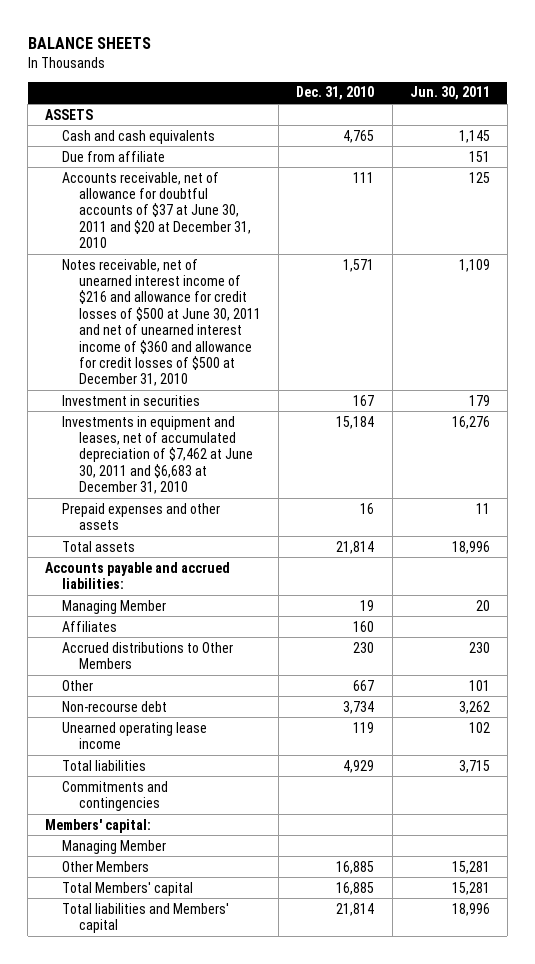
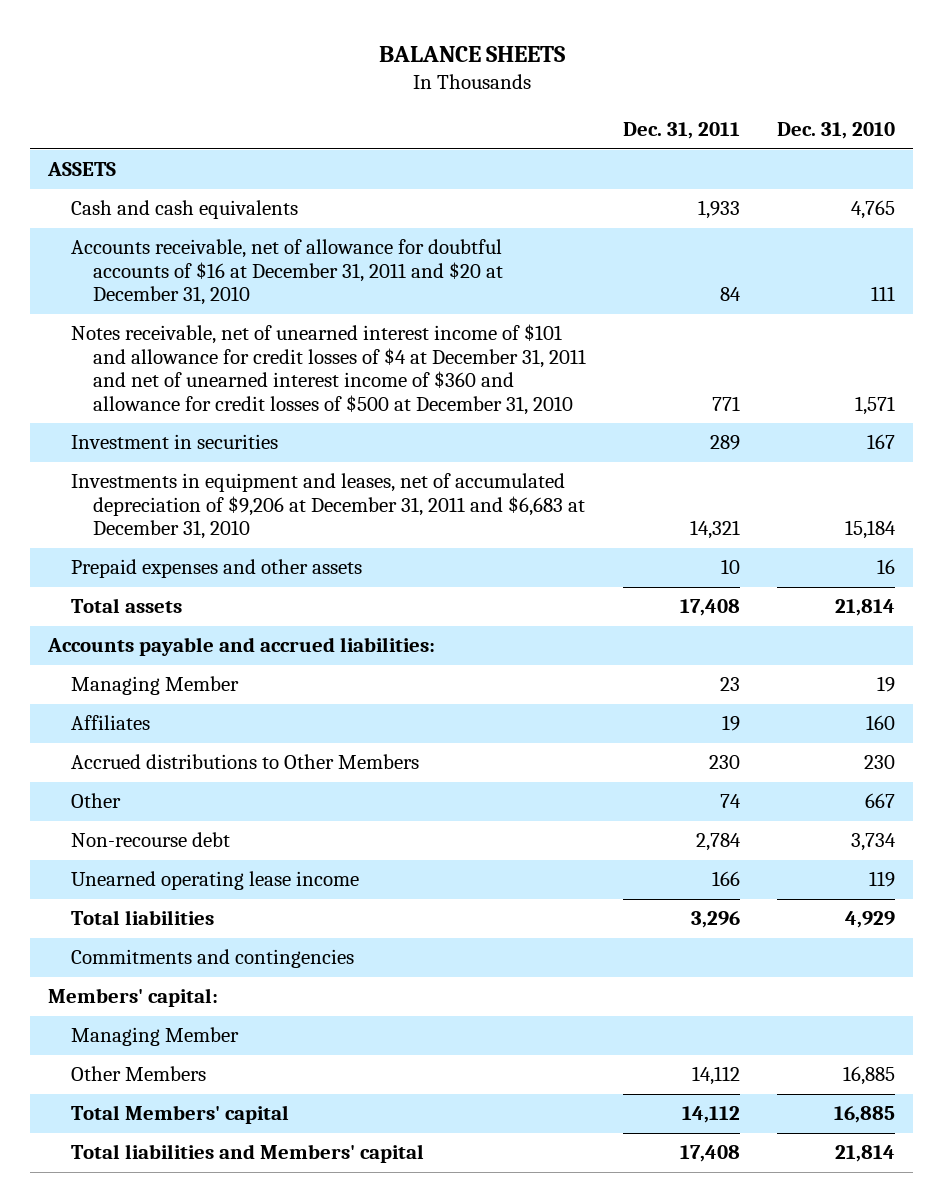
[409,86,490,101] Jun. 30, 2011 -> none
none -> [623,121,741,139] Dec. 31, 2011
[62,150,166,162] Due from affiliate -> none
[62,171,252,249] Accounts receivable, net of allowance for doubtful accounts of $37 at June 30, 2011 and $20 at December 31, 2010 -> [70,239,504,306] Accounts receivable, net of allowance for doubtful accounts of $16 at December 31, 2011 and $20 at December 31, 2010
[62,258,262,387] Notes receivable, net of unearned interest income of $216 and allowance for credit losses of $500 at June 30, 2011 and net of unearned interest income of $360 and allowance for credit losses of $500 at December 31, 2010 -> [70,324,587,415] Notes receivable, net of unearned interest income of $101 and allowance for credit losses of $4 at December 31, 2011 and net of unearned interest income of $360 and allowance for credit losses of $500 at December 31, 2010
[62,415,254,495] Investments in equipment and leases, net of accumulated depreciation of $7,462 at June 30, 2011 and $6,683 at December 31, 2010 -> [70,473,586,540] Investments in equipment and leases, net of accumulated depreciation of $9,206 at December 31, 2011 and $6,683 at December 31, 2010

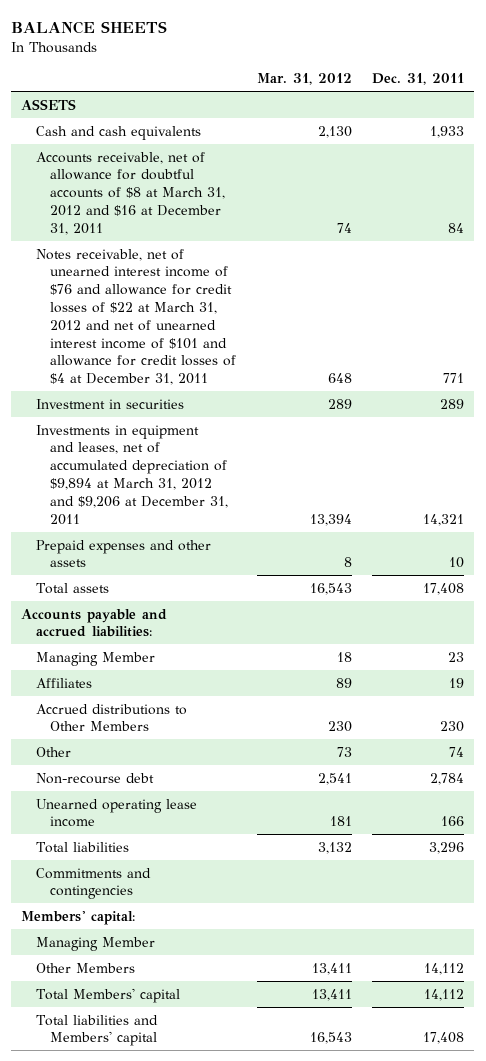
[777,121,896,139] Dec. 31, 2010 -> none
none -> [256,73,352,86] Mar. 31, 2012
[70,239,504,306] Accounts receivable, net of allowance for doubtful accounts of $16 at December 31, 2011 and $20 at December 31, 2010 -> [35,151,226,235] Accounts receivable, net of allowance for doubtful accounts of $8 at March 31, 2012 and $16 at December 31, 2011
[70,324,587,415] Notes receivable, net of unearned interest income of $101 and allowance for credit losses of $4 at December 31, 2011 and net of unearned interest income of $360 and allowance for credit losses of $500 at December 31, 2010 -> [35,248,237,386] Notes receivable, net of unearned interest income of $76 and allowance for credit losses of $22 at March 31, 2012 and net of unearned interest income of $101 and allowance for credit losses of $4 at December 31, 2011
[70,473,586,540] Investments in equipment and leases, net of accumulated depreciation of $9,206 at December 31, 2011 and $6,683 at December 31, 2010 -> [35,424,229,525] Investments in equipment and leases, net of accumulated depreciation of $9,894 at March 31, 2012 and $9,206 at December 31, 2011

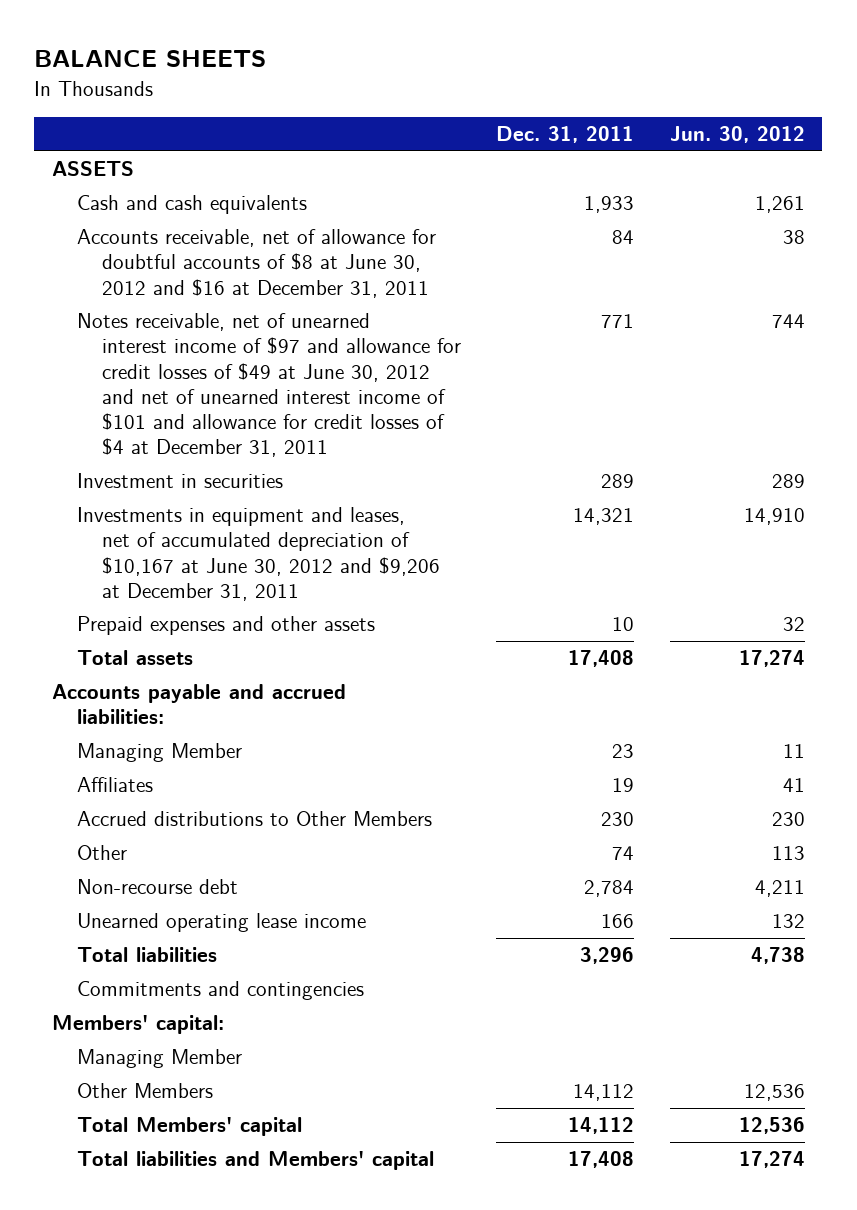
[256,73,352,86] Mar. 31, 2012 -> none
none -> [669,126,805,144] Jun. 30, 2012
[35,151,226,235] Accounts receivable, net of allowance for doubtful accounts of $8 at March 31, 2012 and $16 at December 31, 2011 -> [77,229,437,298] Accounts receivable, net of allowance for doubtful accounts of $8 at June 30, 2012 and $16 at December 31, 2011
[35,248,237,386] Notes receivable, net of unearned interest income of $76 and allowance for credit losses of $22 at March 31, 2012 and net of unearned interest income of $101 and allowance for credit losses of $4 at December 31, 2011 -> [77,313,462,458] Notes receivable, net of unearned interest income of $97 and allowance for credit losses of $49 at June 30, 2012 and net of unearned interest income of $101 and allowance for credit losses of $4 at December 31, 2011
[35,424,229,525] Investments in equipment and leases, net of accumulated depreciation of $9,894 at March 31, 2012 and $9,206 at December 31, 2011 -> [77,507,441,601] Investments in equipment and leases, net of accumulated depreciation of $10,167 at June 30, 2012 and $9,206 at December 31, 2011

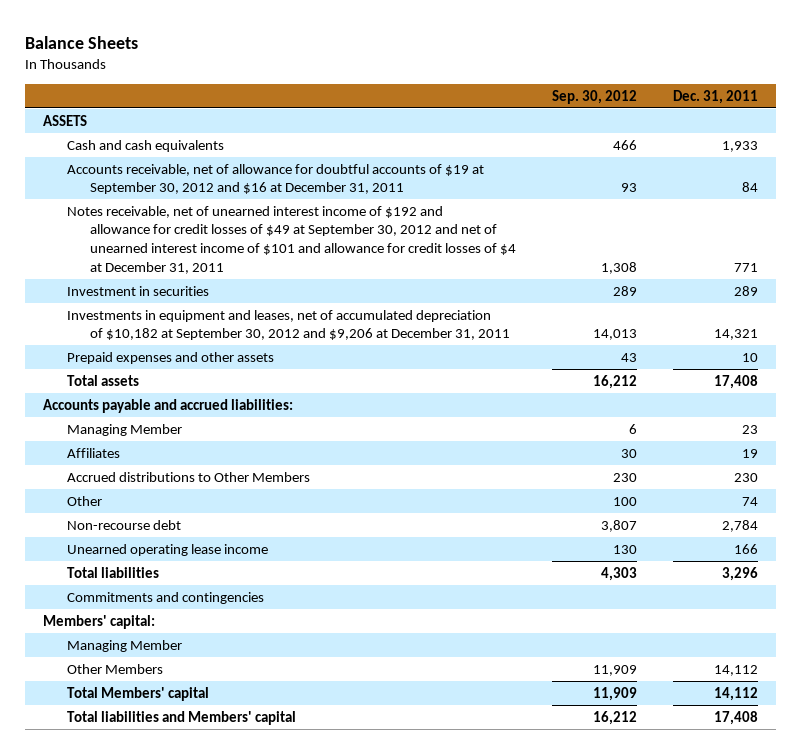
[34,50,267,68] BALANCE SHEETS -> [25,35,139,49] Balance Sheets
[669,126,805,144] Jun. 30, 2012 -> none
none -> [552,89,638,104] Sep. 30, 2012
[77,229,437,298] Accounts receivable, net of allowance for doubtful accounts of $8 at June 30, 2012 and $16 at December 31, 2011 -> [66,163,484,195] Accounts receivable, net of allowance for doubtful accounts of $19 at September 30, 2012 and $16 at December 31, 2011
[77,313,462,458] Notes receivable, net of unearned interest income of $97 and allowance for credit losses of $49 at June 30, 2012 and net of unearned interest income of $101 and allowance for credit losses of $4 at December 31, 2011 -> [66,205,517,274] Notes receivable, net of unearned interest income of $192 and allowance for credit losses of $49 at September 30, 2012 and net of unearned interest income of $101 and allowance for credit losses of $4 at December 31, 2011
[77,507,441,601] Investments in equipment and leases, net of accumulated depreciation of $10,167 at June 30, 2012 and $9,206 at December 31, 2011 -> [66,309,511,341] Investments in equipment and leases, net of accumulated depreciation of $10,182 at September 30, 2012 and $9,206 at December 31, 2011

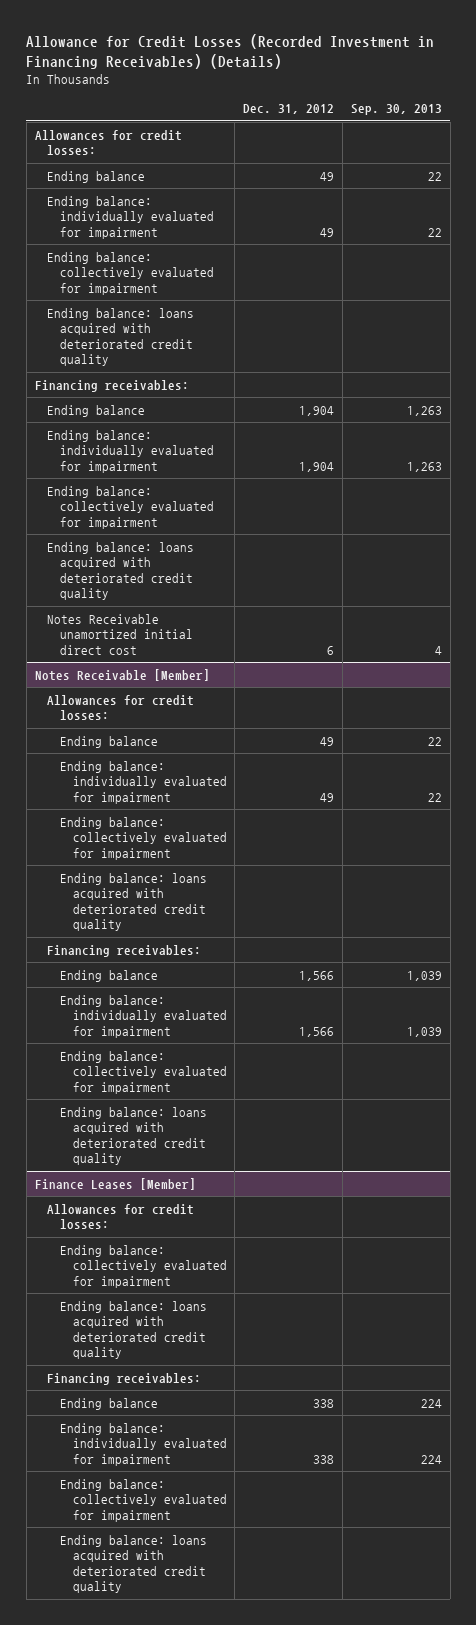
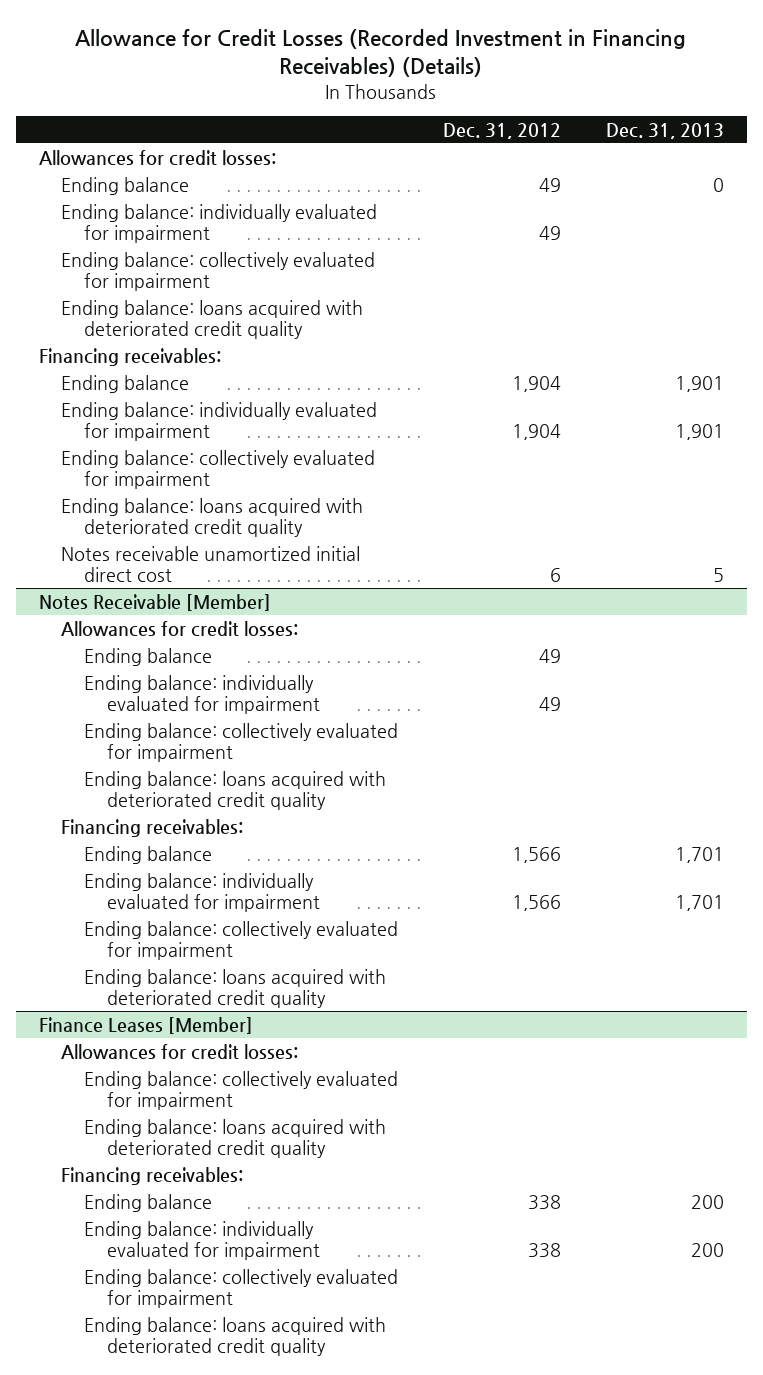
[350,104,442,116] Sep. 30, 2013 -> none
none -> [606,122,725,139] Dec. 31, 2013
[47,613,193,655] Notes Receivable unamortized initial direct cost -> [61,545,361,583] Notes receivable unamortized initial direct cost

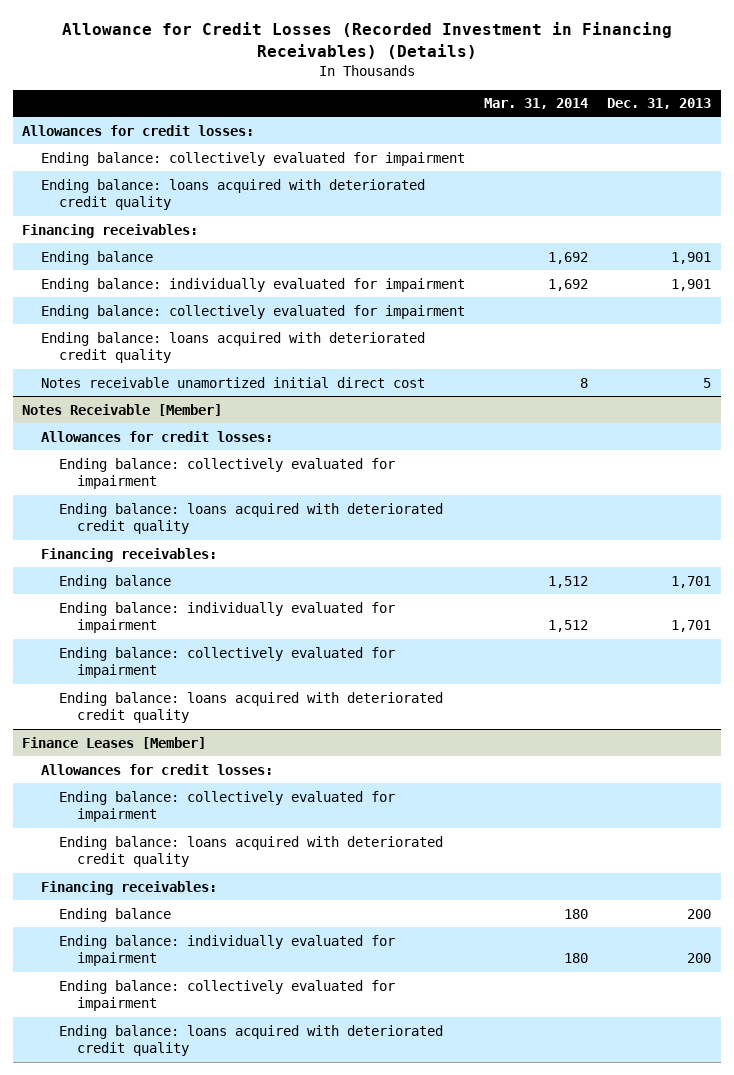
[443,122,562,139] Dec. 31, 2012 -> none
none -> [483,98,588,110] Mar. 31, 2014
[61,176,190,195] Ending balance -> none
[61,203,378,244] Ending balance: individually evaluated for impairment -> none
[84,647,213,666] Ending balance -> none
[84,674,320,715] Ending balance: individually evaluated for impairment -> none

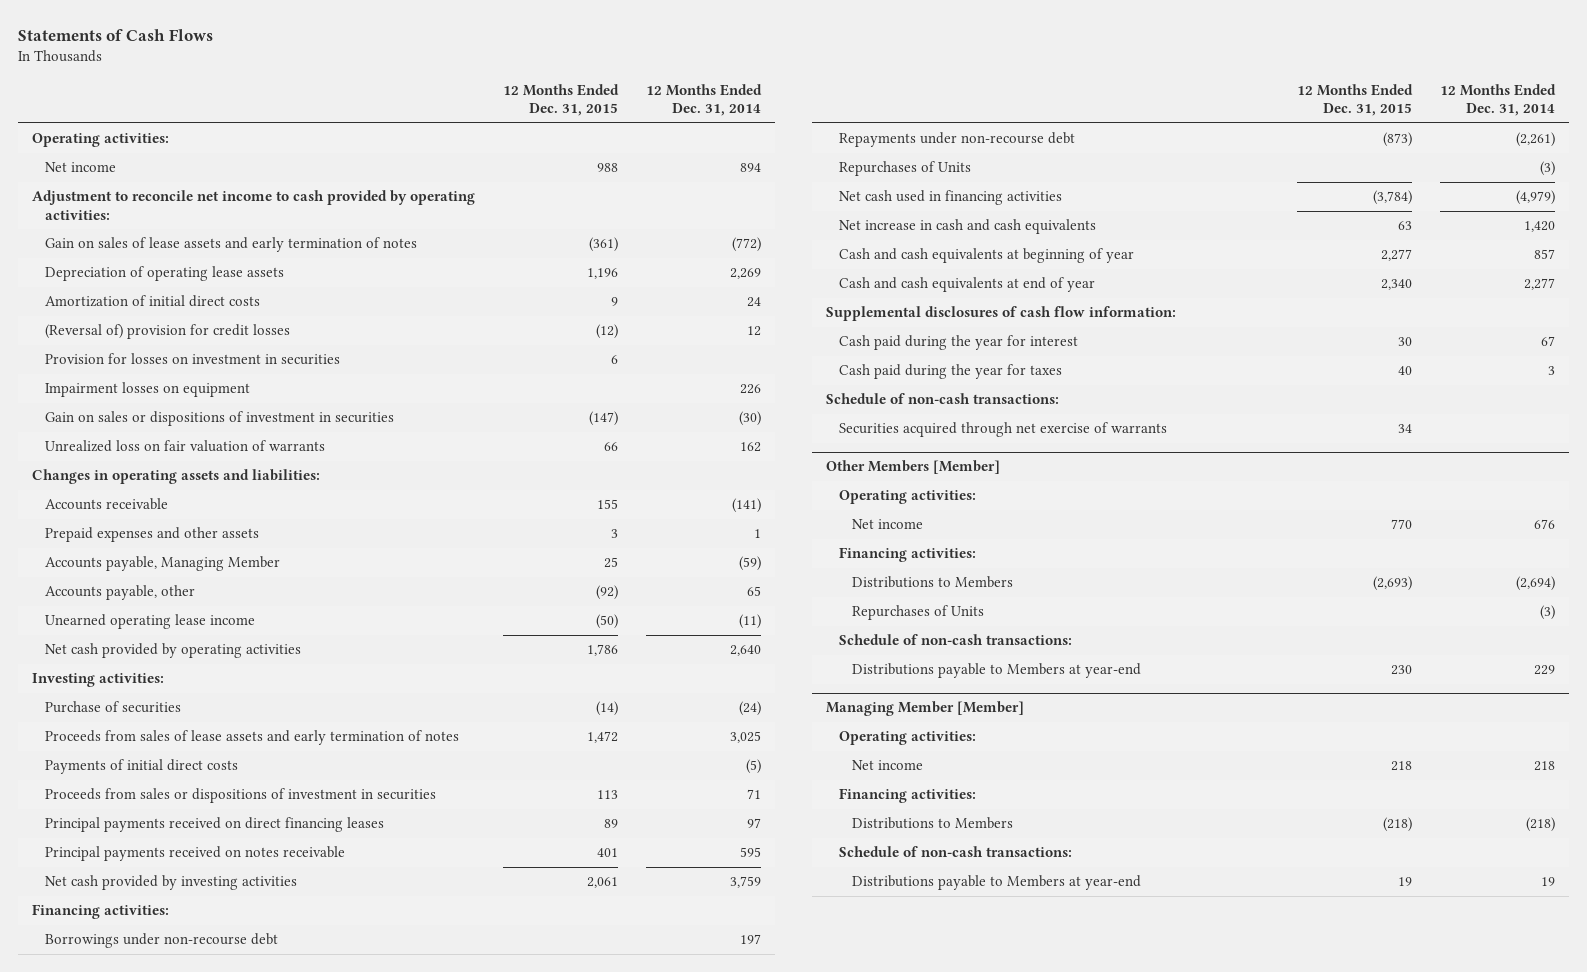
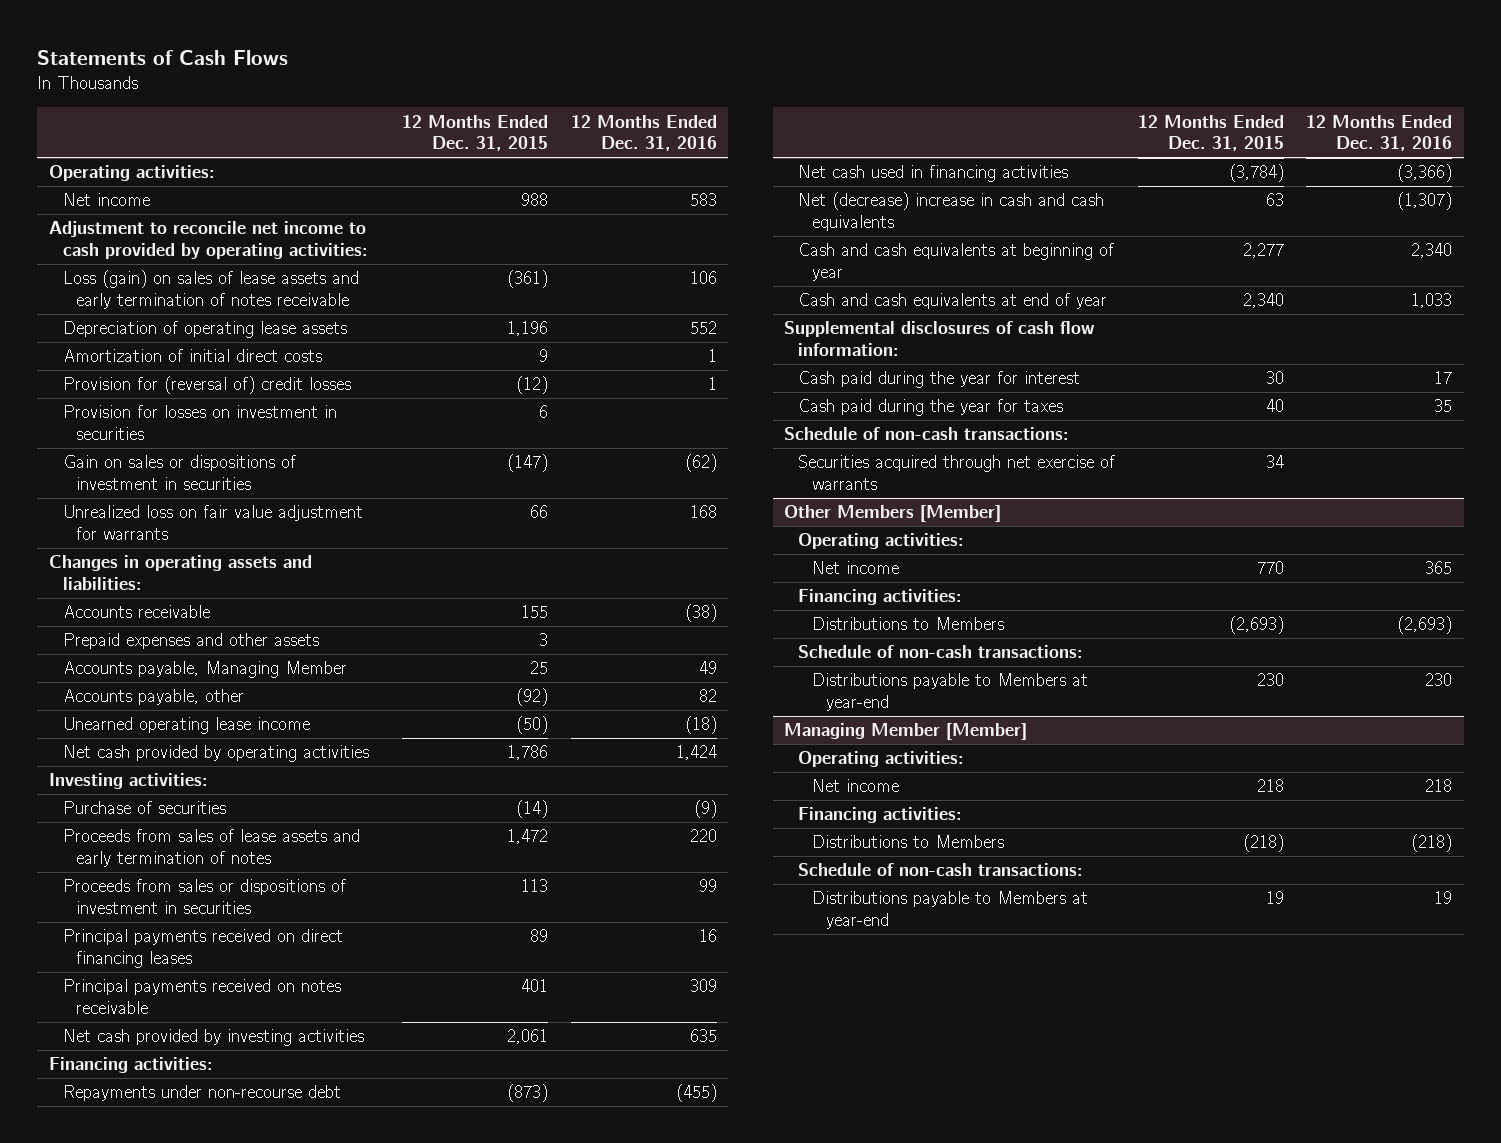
[645,83,762,117] 12 Months Ended Dec. 31, 2014 -> none
none -> [570,114,717,152] 12 Months Ended Dec. 31, 2016
[45,237,418,253] Gain on sales of lease assets and early termination of notes -> [62,270,359,309] Loss (gain) on sales of lease assets and early termination of notes receivable
[45,324,291,340] (Reversal of) provision for credit losses -> [62,376,351,395] Provision for (reversal of) credit losses
[45,382,251,398] Impairment losses on equipment -> none
[45,440,326,453] Unrealized loss on fair valuation of warrants -> [62,505,363,540] Unrealized loss on fair value adjustment for warrants
[45,759,239,775] Payments of initial direct costs -> none
[45,933,279,949] Borrowings under non-recourse debt -> none
[838,161,971,177] Repurchases of Units -> none
[838,219,1096,235] Net increase in cash and cash equivalents -> [798,192,1105,231] Net (decrease) increase in cash and cash equivalents
[851,605,984,621] Repurchases of Units -> none

